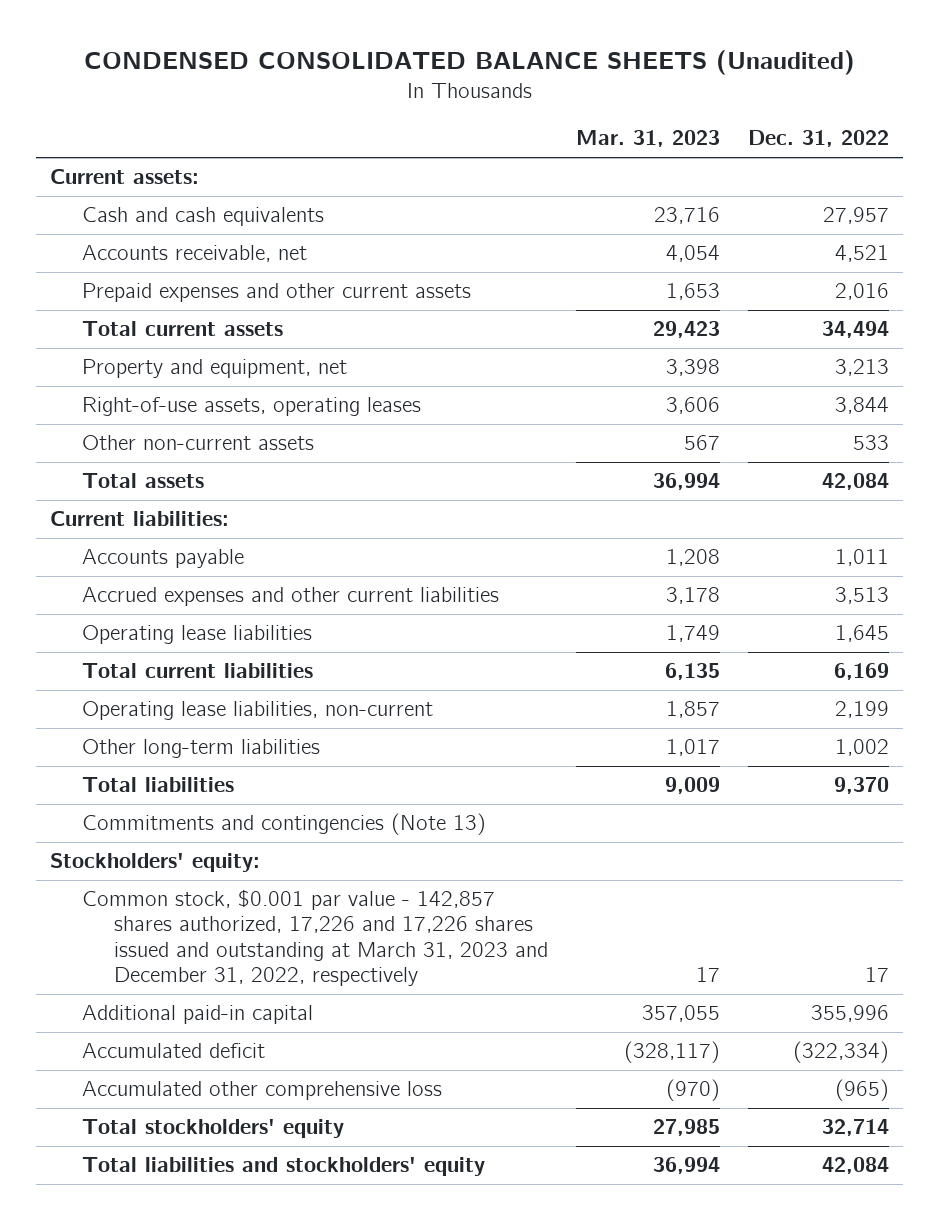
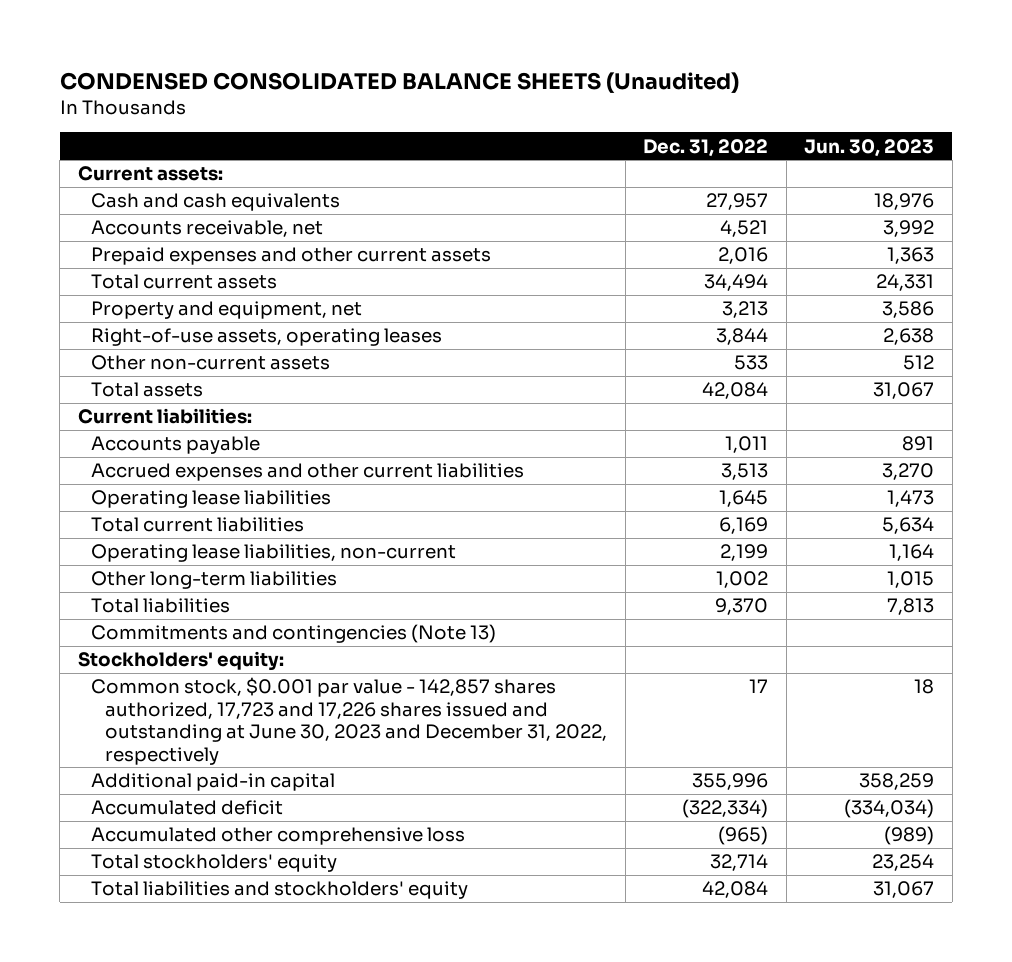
[575,130,720,148] Mar. 31, 2023 -> none
none -> [804,138,935,157] Jun. 30, 2023
[82,889,549,986] Common stock, $0.001 par value - 142,857 shares authorized, 17,226 and 17,226 shares issued and outstanding at March 31, 2023 and December 31, 2022, respectively -> [91,677,608,765] Common stock, $0.001 par value - 142,857 shares authorized, 17,723 and 17,226 shares issued and outstanding at June 30, 2023 and December 31, 2022, respectively

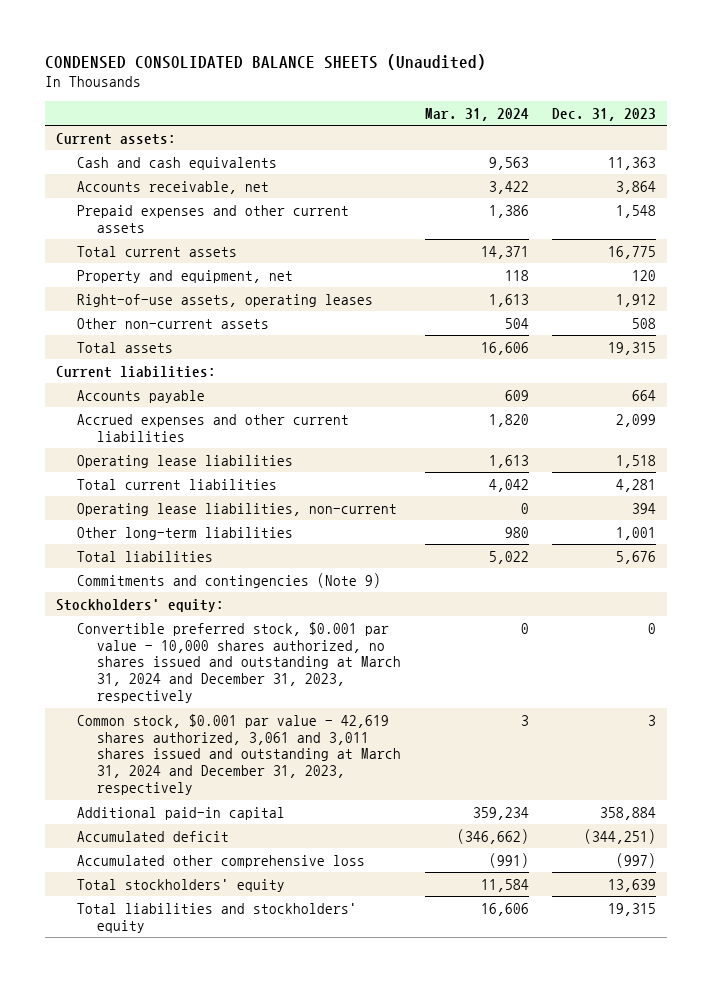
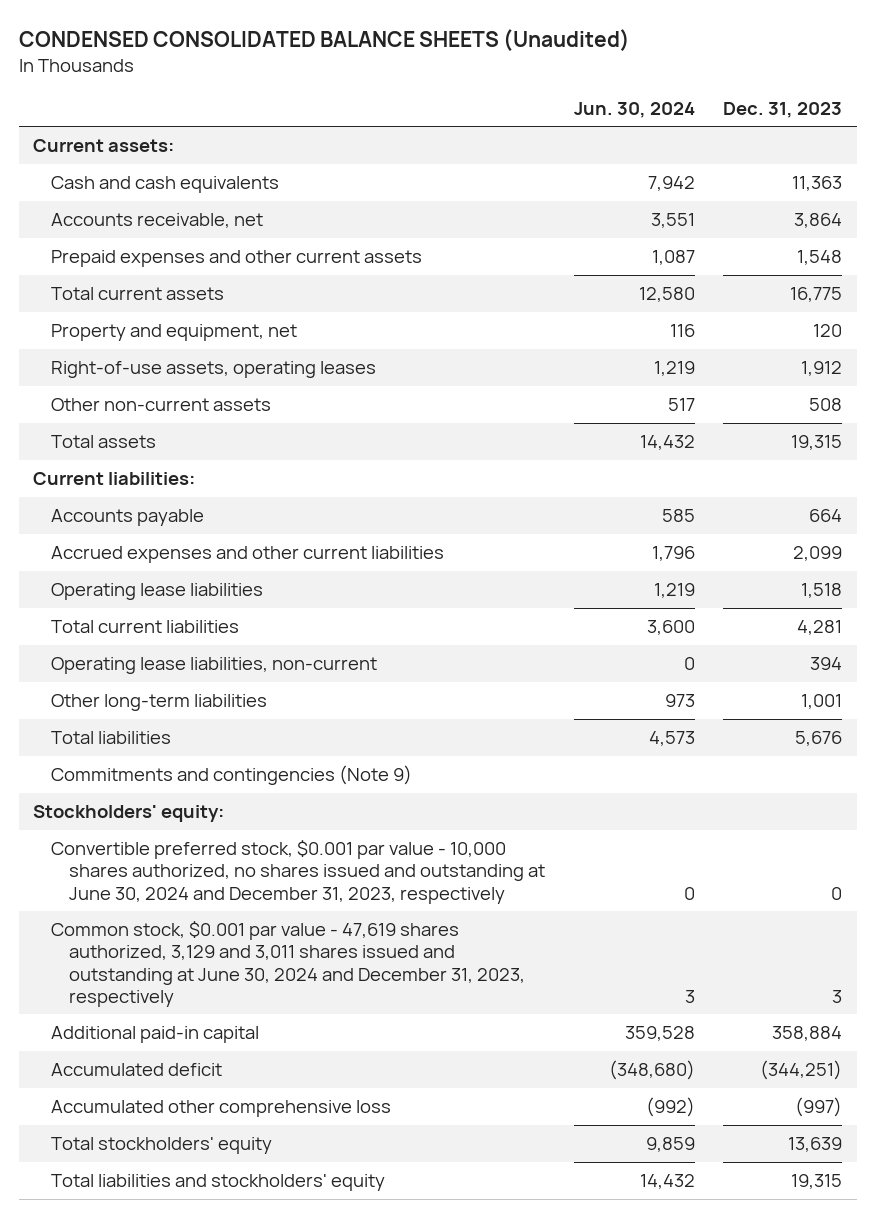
[424,107,529,121] Mar. 31, 2024 -> none
none -> [573,101,695,118] Jun. 30, 2024
[76,621,402,703] Convertible preferred stock, $0.001 par value - 10,000 shares authorized, no shares issued and outstanding at March 31, 2024 and December 31, 2023, respectively -> [50,840,545,904] Convertible preferred stock, $0.001 par value - 10,000 shares authorized, no shares issued and outstanding at June 30, 2024 and December 31, 2023, respectively
[76,713,402,795] Common stock, $0.001 par value - 42,619 shares authorized, 3,061 and 3,011 shares issued and outstanding at March 31, 2024 and December 31, 2023, respectively -> [50,921,525,1007] Common stock, $0.001 par value - 47,619 shares authorized, 3,129 and 3,011 shares issued and outstanding at June 30, 2024 and December 31, 2023, respectively

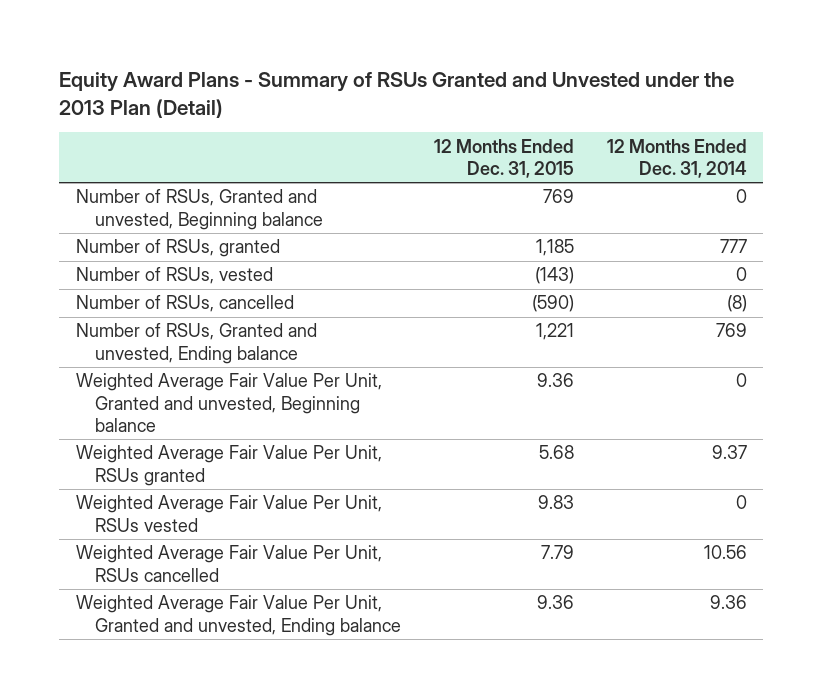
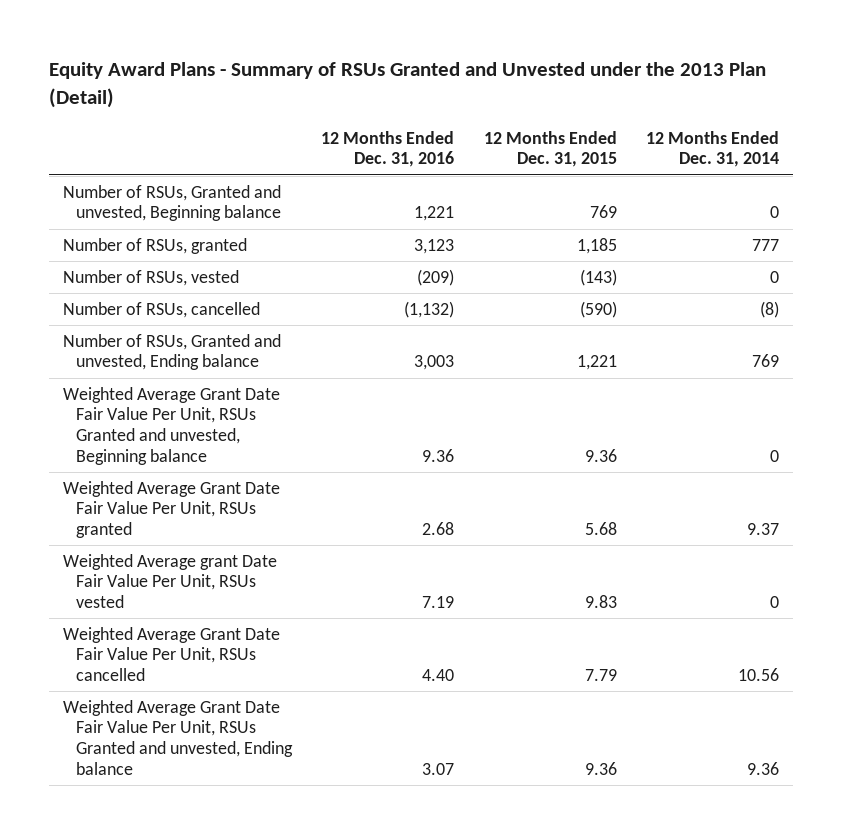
none -> [321,130,455,168] 12 Months Ended Dec. 31, 2016
[75,373,382,432] Weighted Average Fair Value Per Unit, Granted and unvested, Beginning balance -> [63,386,281,465] Weighted Average Grant Date Fair Value Per Unit, RSUs Granted and unvested, Beginning balance
[75,445,382,486] Weighted Average Fair Value Per Unit, RSUs granted -> [63,480,281,539] Weighted Average Grant Date Fair Value Per Unit, RSUs granted
[75,495,382,532] Weighted Average Fair Value Per Unit, RSUs vested -> [63,553,278,609] Weighted Average grant Date Fair Value Per Unit, RSUs vested
[75,545,382,582] Weighted Average Fair Value Per Unit, RSUs cancelled -> [63,626,281,682] Weighted Average Grant Date Fair Value Per Unit, RSUs cancelled
[75,595,401,636] Weighted Average Fair Value Per Unit, Granted and unvested, Ending balance -> [63,699,294,775] Weighted Average Grant Date Fair Value Per Unit, RSUs Granted and unvested, Ending balance

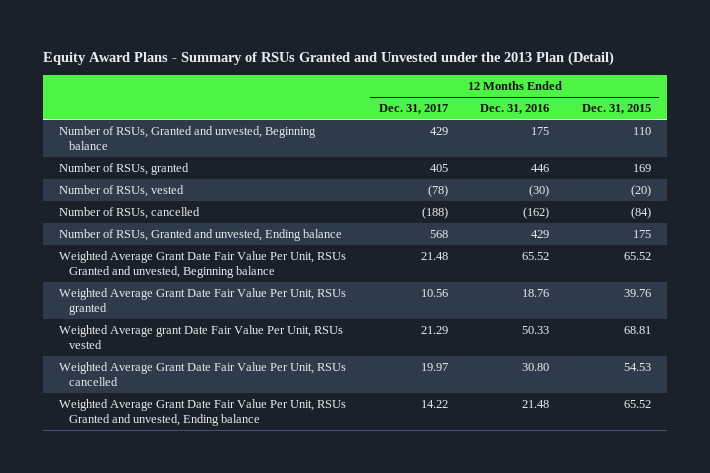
[645,130,779,168] 12 Months Ended Dec. 31, 2014 -> none
none -> [378,104,448,115] Dec. 31, 2017
[414,206,455,222] 1,221 -> [531,127,550,136] 175
[589,205,617,219] 769 -> [632,127,651,136] 110
[414,238,455,254] 3,123 -> [531,164,550,173] 446
[576,237,617,254] 1,185 -> [632,164,651,173] 169
[417,268,455,286] (209) -> [529,185,550,198] (30)
[579,268,617,286] (143) -> [630,185,651,198] (20)
[404,300,455,318] (1,132) -> [523,207,550,220] (162)
[579,300,617,318] (590) -> [630,207,651,220] (84)
[414,355,455,371] 3,003 -> [531,230,550,239] 429
[576,355,617,371] 1,221 -> [632,230,651,239] 175
[422,448,455,462] 9.36 -> [522,252,550,261] 65.52
[584,448,617,462] 9.36 -> [623,252,651,261] 65.52
[422,522,455,536] 2.68 -> [522,289,550,298] 18.76
[584,522,617,536] 5.68 -> [623,289,651,298] 39.76
[422,596,455,609] 7.19 -> [522,326,550,335] 50.33
[584,595,617,609] 9.83 -> [623,326,651,335] 68.81
[422,669,455,682] 4.40 -> [522,363,550,372] 30.80
[584,669,617,682] 7.79 -> [623,363,651,372] 54.53
[422,762,455,775] 3.07 -> [522,400,550,409] 21.48
[584,761,617,775] 9.36 -> [623,400,651,409] 65.52

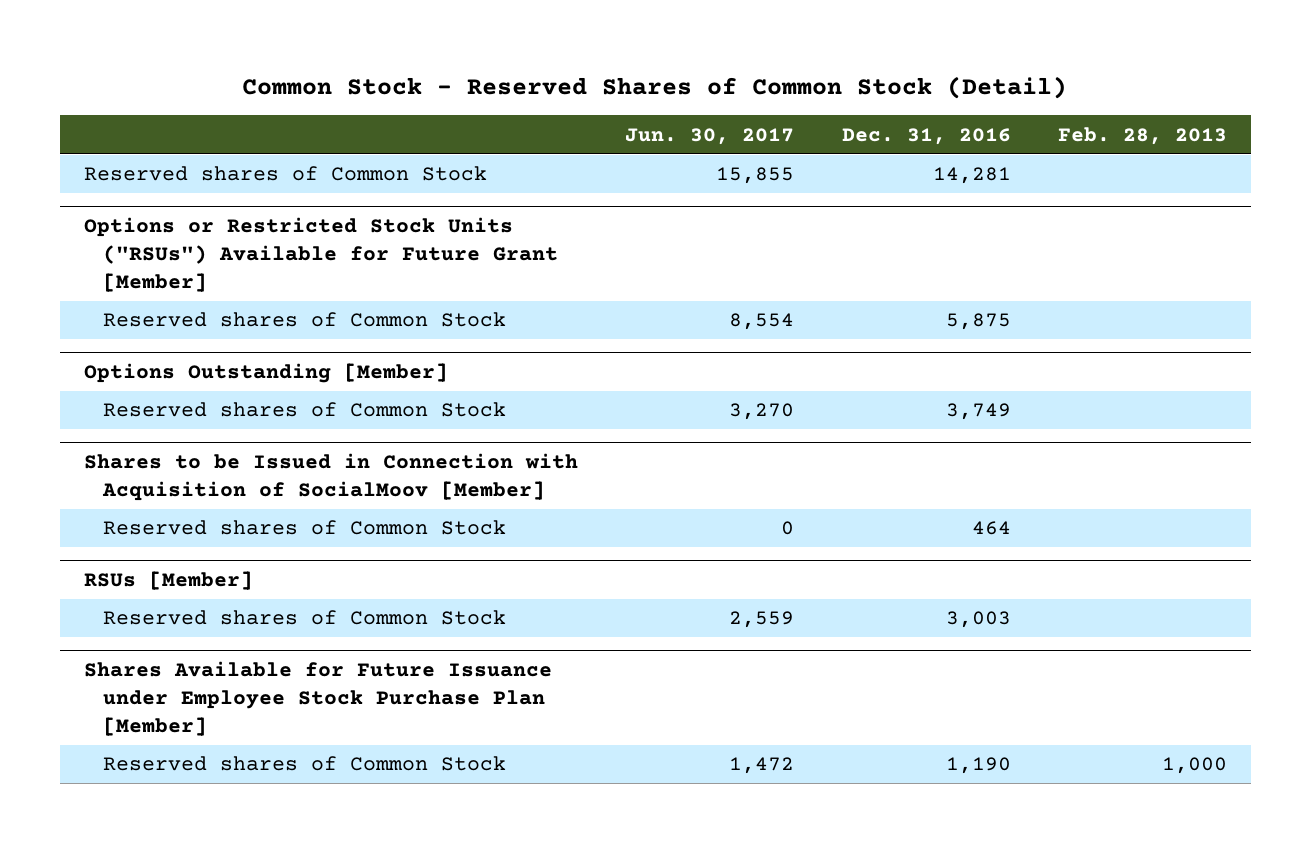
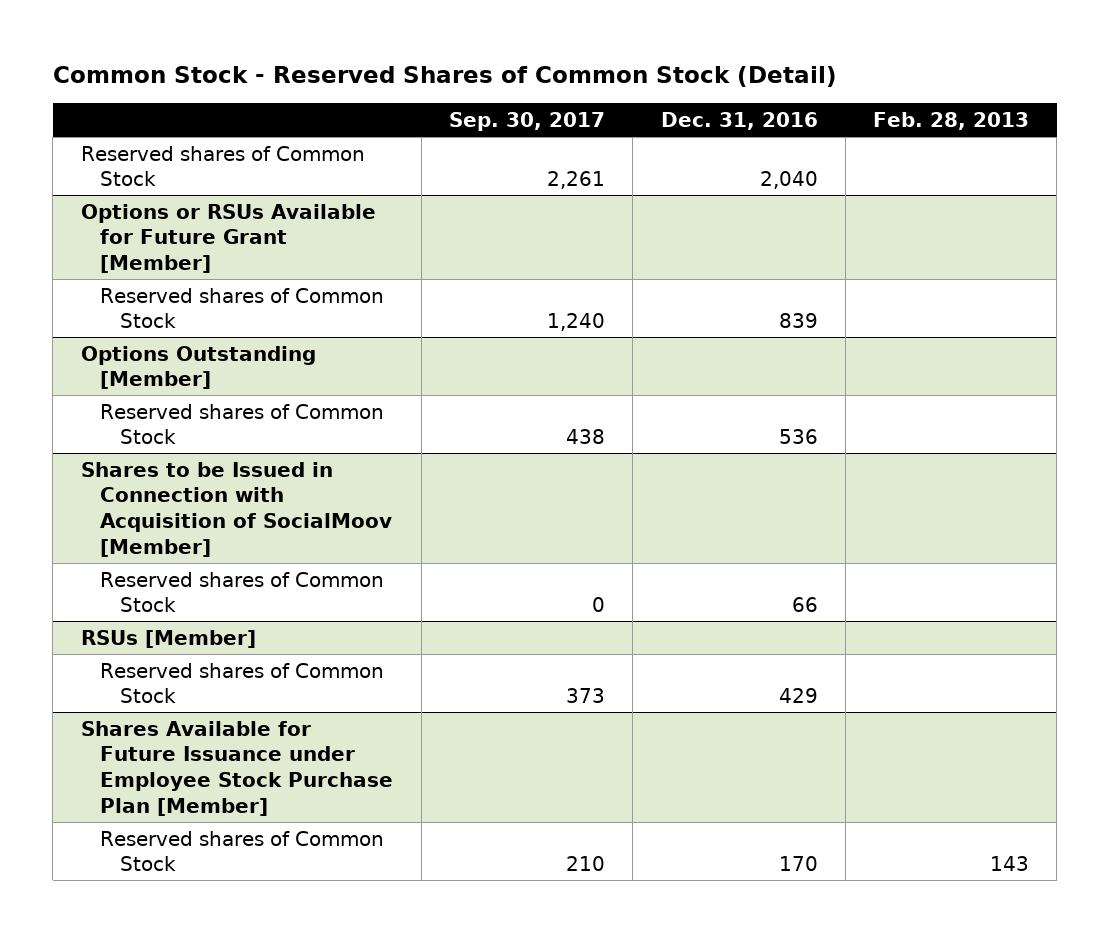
[625,127,795,145] Jun. 30, 2017 -> none
none -> [448,111,605,131] Sep. 30, 2017
[932,167,1011,185] 14,281 -> [759,171,818,190] 2,040
[83,217,559,293] Options or Restricted Stock Units ("RSUs") Available for Future Grant [Member] -> [80,203,376,273] Options or RSUs Available for Future Grant [Member]
[945,313,1011,331] 5,875 -> [778,313,818,329] 839
[945,403,1011,421] 3,749 -> [778,429,818,445] 536
[971,521,1011,536] 464 -> [791,597,818,613] 66
[945,611,1011,629] 3,003 -> [778,688,818,704] 429
[945,757,1011,775] 1,190 -> [778,856,818,872] 170
[1162,757,1228,775] 1,000 -> [990,856,1030,872] 143

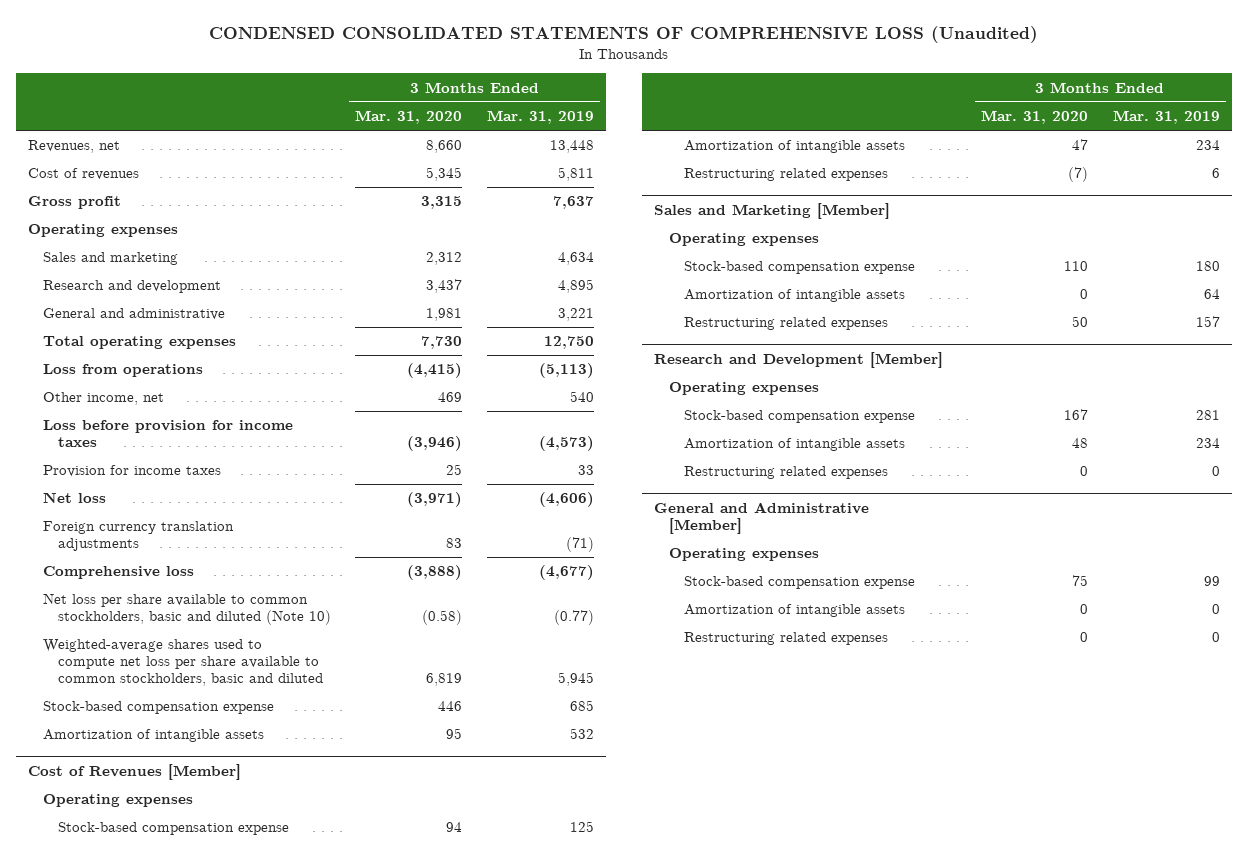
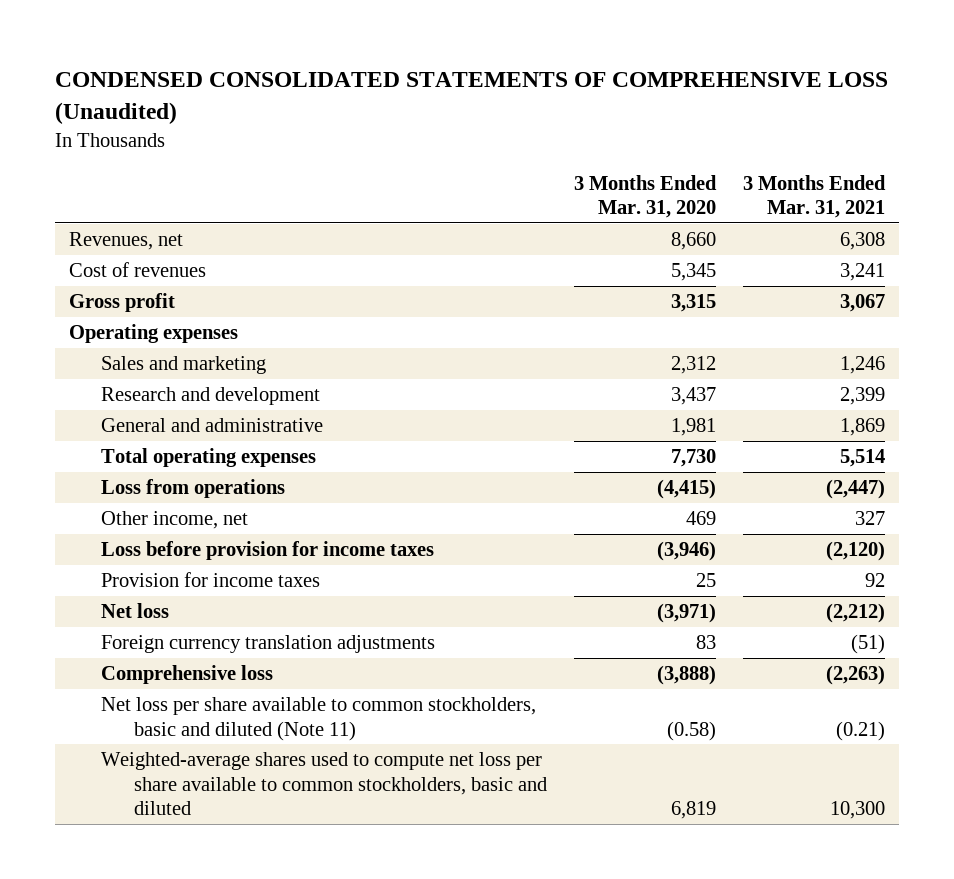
[486,109,594,124] Mar. 31, 2019 -> none
none -> [743,174,887,219] 3 Months Ended Mar. 31, 2021
[43,593,332,626] Net loss per share available to common stockholders, basic and diluted (Note 10) -> [101,697,537,741] Net loss per share available to common stockholders, basic and diluted (Note 11)
[43,701,275,715] Stock-based compensation expense -> none
[43,729,265,743] Amortization of intangible assets -> none
[28,763,242,780] Cost of Revenues [Member] -> none
[43,794,194,808] Operating expenses -> none
[58,822,290,836] Stock-based compensation expense -> none
[684,140,906,154] Amortization of intangible assets -> none
[684,168,889,182] Restructuring related expenses -> none
[654,202,891,219] Sales and Marketing [Member] -> none
[669,233,820,247] Operating expenses -> none
[684,261,916,275] Stock-based compensation expense -> none
[684,289,906,303] Amortization of intangible assets -> none
[684,317,889,331] Restructuring related expenses -> none
[654,351,944,368] Research and Development [Member] -> none
[669,382,820,396] Operating expenses -> none
[684,410,916,424] Stock-based compensation expense -> none
[684,438,906,452] Amortization of intangible assets -> none
[684,466,889,480] Restructuring related expenses -> none
[654,501,870,534] General and Administrative [Member] -> none
[669,548,820,562] Operating expenses -> none
[684,576,916,590] Stock-based compensation expense -> none
[684,604,906,618] Amortization of intangible assets -> none
[684,632,889,646] Restructuring related expenses -> none

